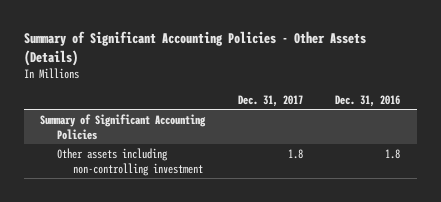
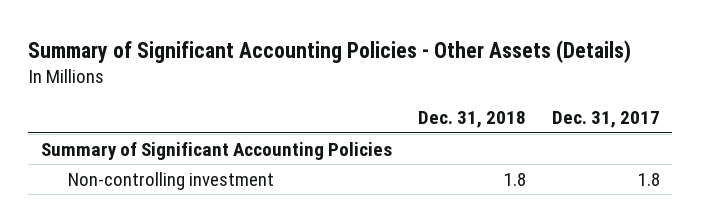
[335,94,401,107] Dec. 31, 2016 -> none
none -> [417,111,526,129] Dec. 31, 2018
[56,147,203,176] Other assets including non-controlling investment -> [68,171,275,190] Non-controlling investment

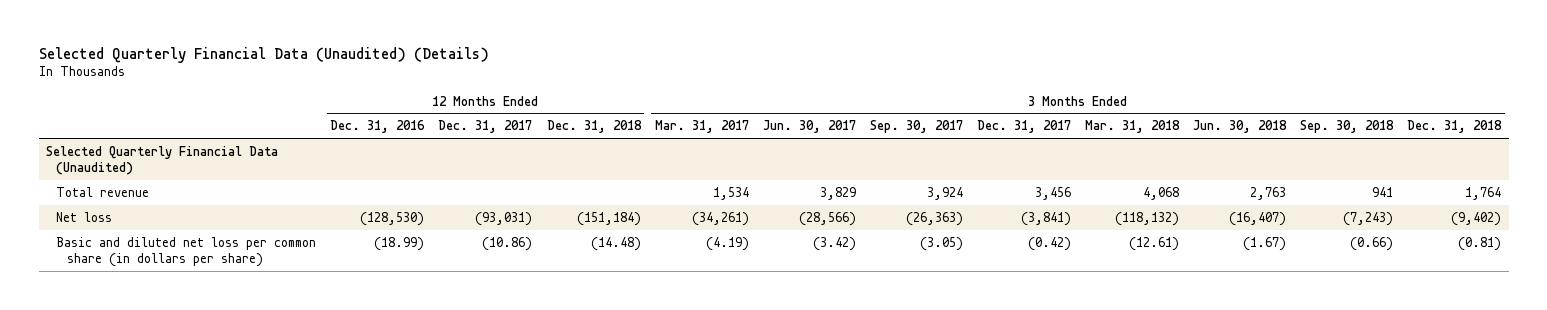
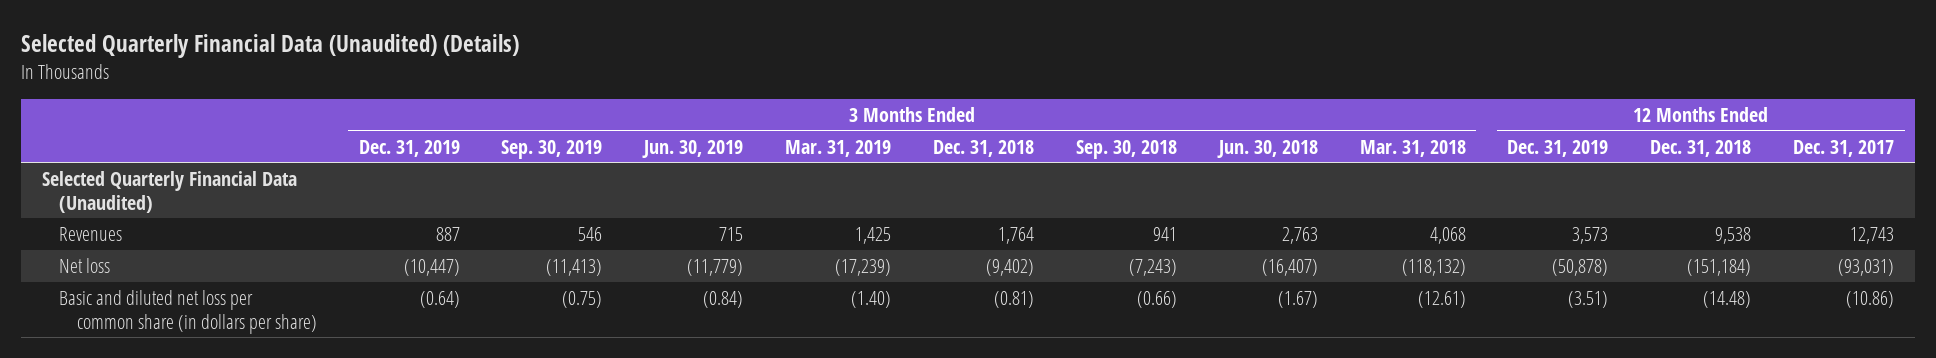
[330,120,426,134] Dec. 31, 2016 -> none
[654,120,749,134] Mar. 31, 2017 -> none
[762,120,856,134] Jun. 30, 2017 -> none
[869,120,963,134] Sep. 30, 2017 -> none
[976,120,1071,134] Dec. 31, 2017 -> none
none -> [358,139,460,157] Dec. 31, 2019
none -> [501,139,603,159] Sep. 30, 2019
none -> [642,139,744,158] Jun. 30, 2019
none -> [785,139,892,157] Mar. 31, 2019
none -> [1507,139,1609,157] Dec. 31, 2019
[56,186,150,197] Total revenue -> none
none -> [59,226,123,241] Revenues

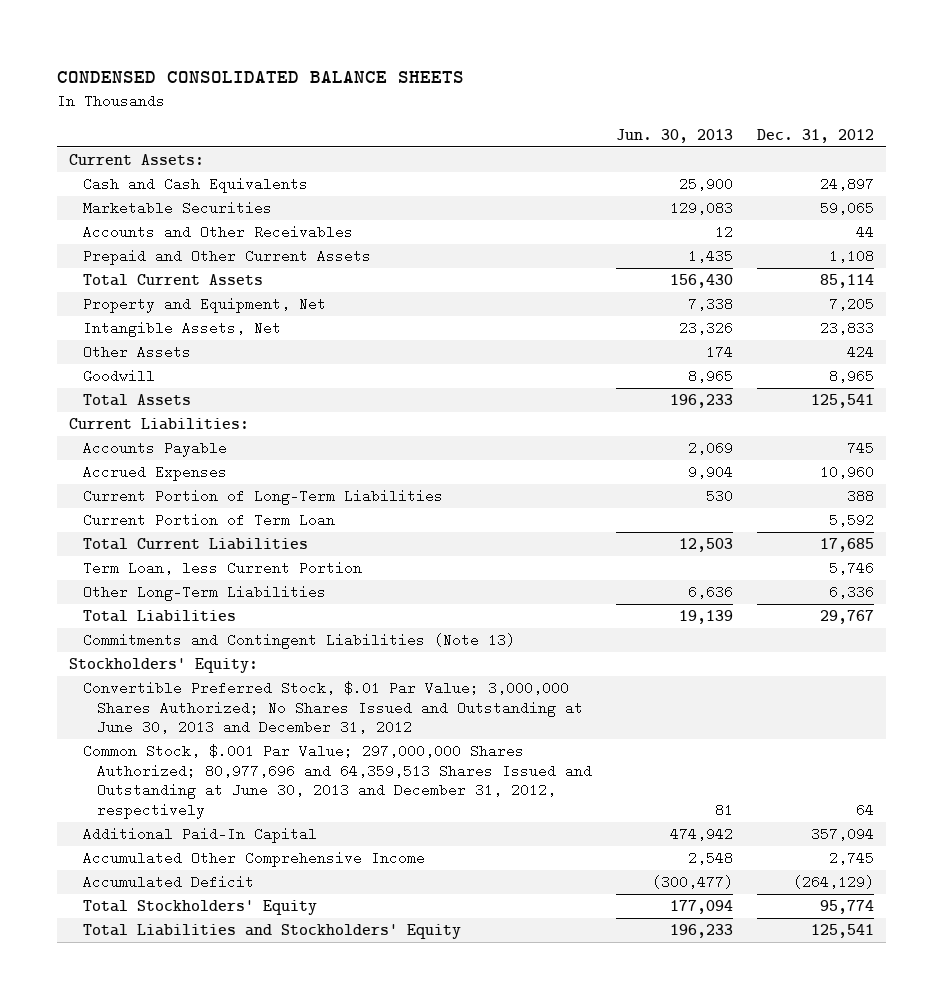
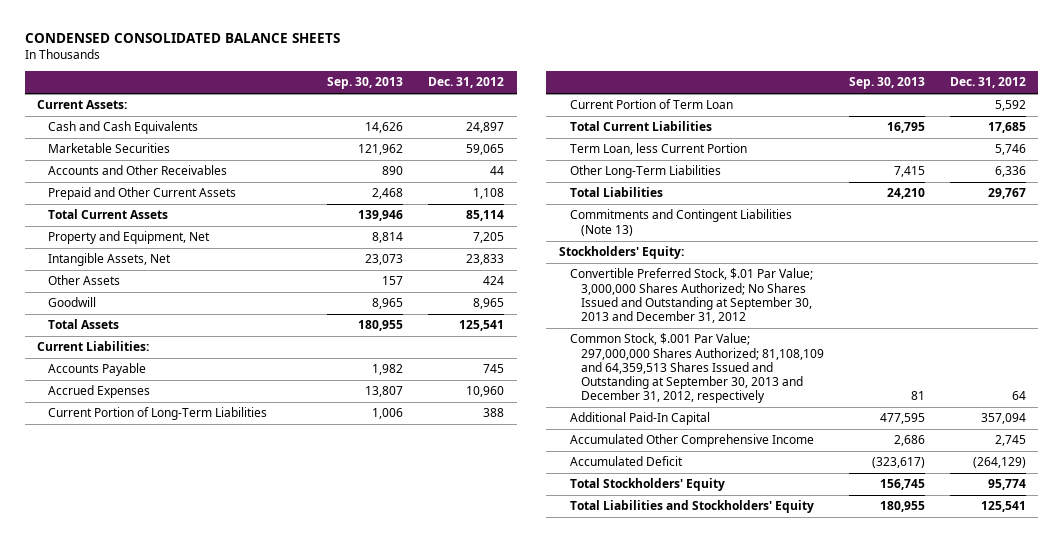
[616,128,734,143] Jun. 30, 2013 -> none
none -> [327,77,404,90] Sep. 30, 2013
[82,681,584,735] Convertible Preferred Stock, $.01 Par Value; 3,000,000 Shares Authorized; No Shares Issued and Outstanding at June 30, 2013 and December 31, 2012 -> [569,268,813,323] Convertible Preferred Stock, $.01 Par Value; 3,000,000 Shares Authorized; No Shares Issued and Outstanding at September 30, 2013 and December 31, 2012
[82,744,593,819] Common Stock, $.001 Par Value; 297,000,000 Shares Authorized; 80,977,696 and 64,359,513 Shares Issued and Outstanding at June 30, 2013 and December 31, 2012, respectively -> [569,333,825,403] Common Stock, $.001 Par Value; 297,000,000 Shares Authorized; 81,108,109 and 64,359,513 Shares Issued and Outstanding at September 30, 2013 and December 31, 2012, respectively

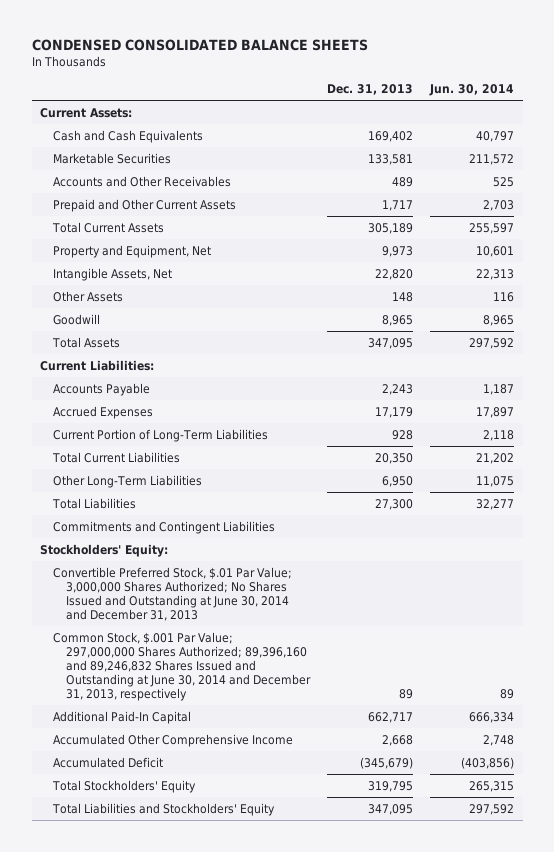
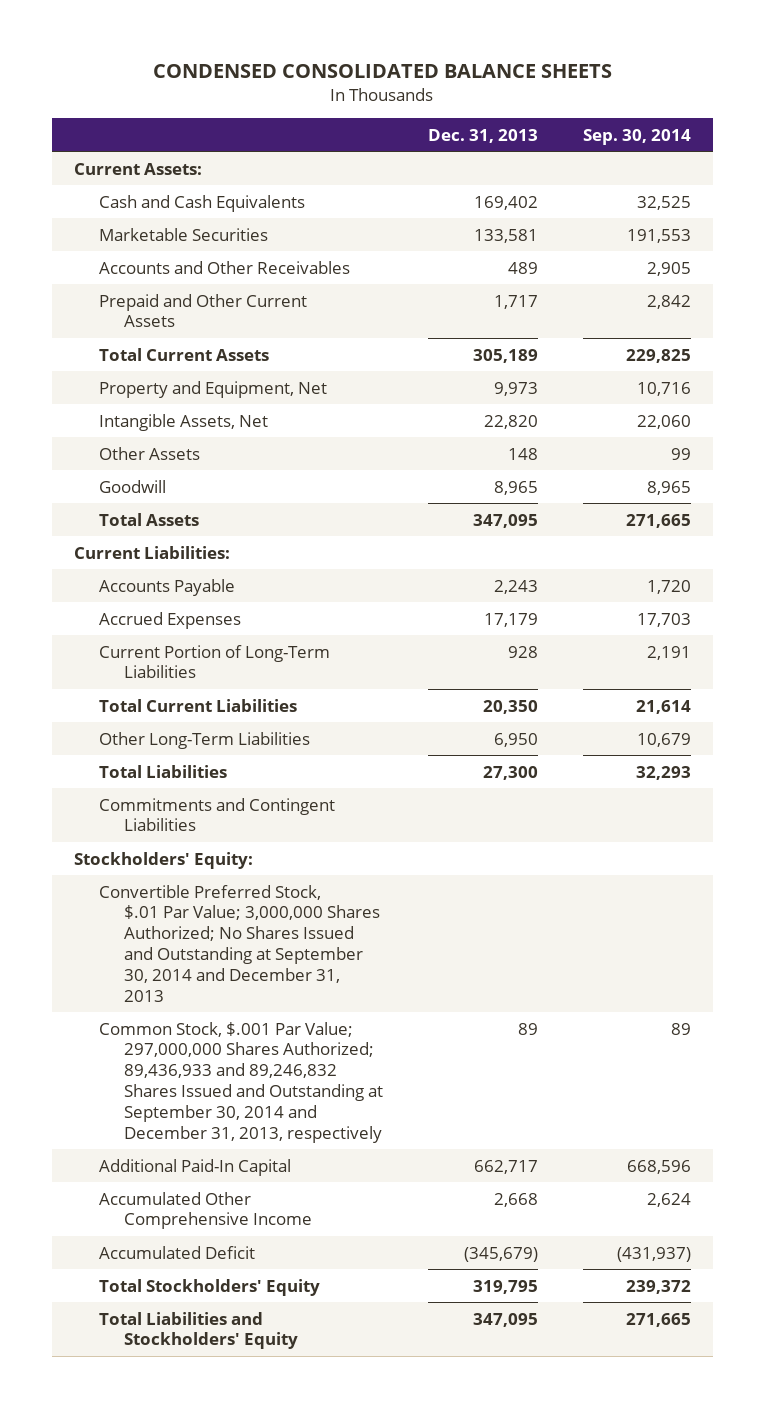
[429,84,515,97] Jun. 30, 2014 -> none
none -> [582,128,691,145] Sep. 30, 2014
[53,566,293,622] Convertible Preferred Stock, $.01 Par Value; 3,000,000 Shares Authorized; No Shares Issued and Outstanding at June 30, 2014 and December 31, 2013 -> [99,884,381,1002] Convertible Preferred Stock, $.01 Par Value; 3,000,000 Shares Authorized; No Shares Issued and Outstanding at September 30, 2014 and December 31, 2013
[53,631,312,702] Common Stock, $.001 Par Value; 297,000,000 Shares Authorized; 89,396,160 and 89,246,832 Shares Issued and Outstanding at June 30, 2014 and December 31, 2013, respectively -> [99,1021,384,1143] Common Stock, $.001 Par Value; 297,000,000 Shares Authorized; 89,436,933 and 89,246,832 Shares Issued and Outstanding at September 30, 2014 and December 31, 2013, respectively

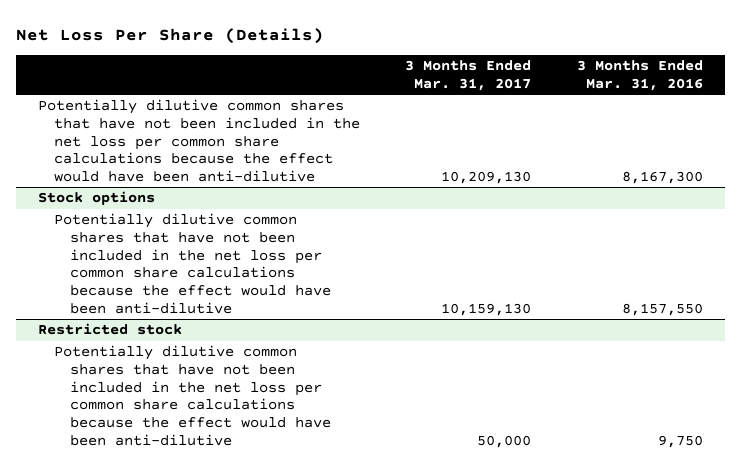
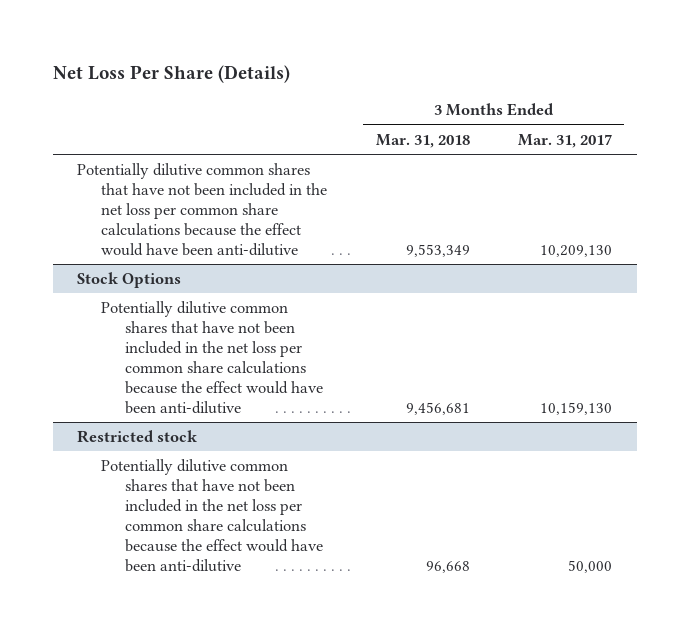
[576,60,703,91] 3 Months Ended Mar. 31, 2016 -> none
none -> [375,133,470,148] Mar. 31, 2018
[38,191,156,206] Stock options -> [77,272,182,289] Stock Options

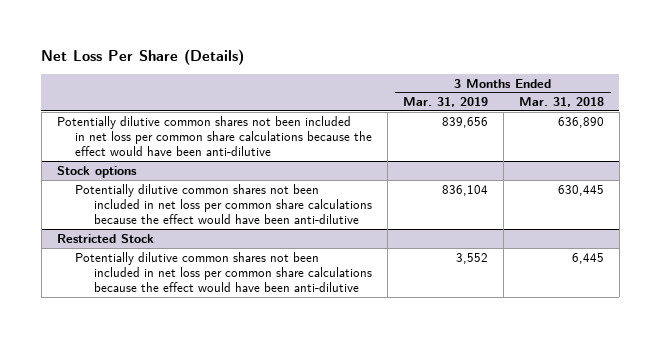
[518,133,613,148] Mar. 31, 2017 -> none
none -> [403,97,489,108] Mar. 31, 2019
[77,163,327,256] Potentially dilutive common shares that have not been included in the net loss per common share calculations because the effect would have been anti-dilutive -> [56,115,373,157] Potentially dilutive common shares not been included in net loss per common share calculations because the effect would have been anti-dilutive
[405,243,470,257] 9,553,349 -> [557,116,604,128] 636,890
[77,272,182,289] Stock Options -> [56,165,137,178] Stock options
[100,301,323,414] Potentially dilutive common shares that have not been included in the net loss per common share calculations because the effect would have been anti-dilutive -> [75,183,373,225] Potentially dilutive common shares not been included in net loss per common share calculations because the effect would have been anti-dilutive
[405,401,470,415] 9,456,681 -> [557,184,604,196] 630,445
[77,430,198,444] Restricted stock -> [56,233,154,243] Restricted Stock
[100,459,323,572] Potentially dilutive common shares that have not been included in the net loss per common share calculations because the effect would have been anti-dilutive -> [75,251,373,293] Potentially dilutive common shares not been included in net loss per common share calculations because the effect would have been anti-dilutive
[425,560,470,573] 96,668 -> [571,252,604,264] 6,445

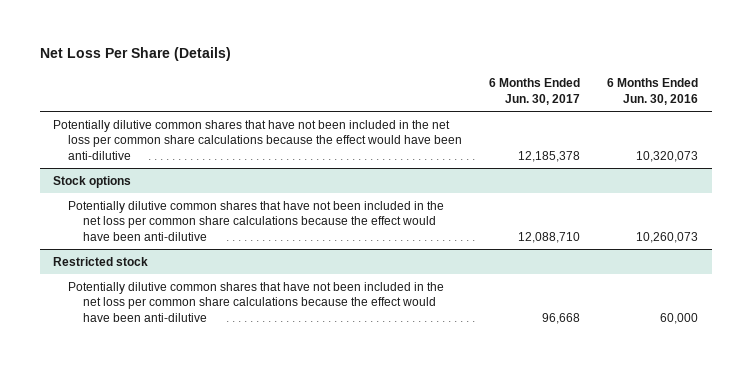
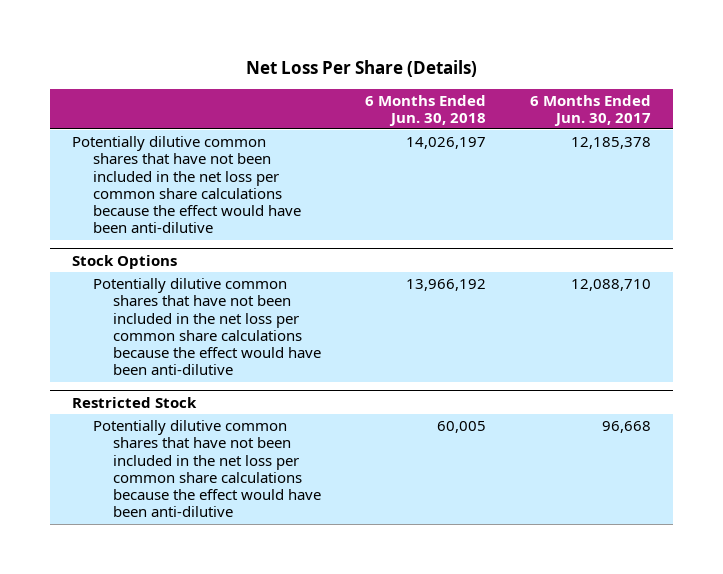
[607,78,699,106] 6 Months Ended Jun. 30, 2016 -> none
none -> [365,94,487,126] 6 Months Ended Jun. 30, 2018
[53,175,132,188] Stock options -> [72,254,178,269] Stock Options
[53,256,149,266] Restricted stock -> [72,396,198,408] Restricted Stock

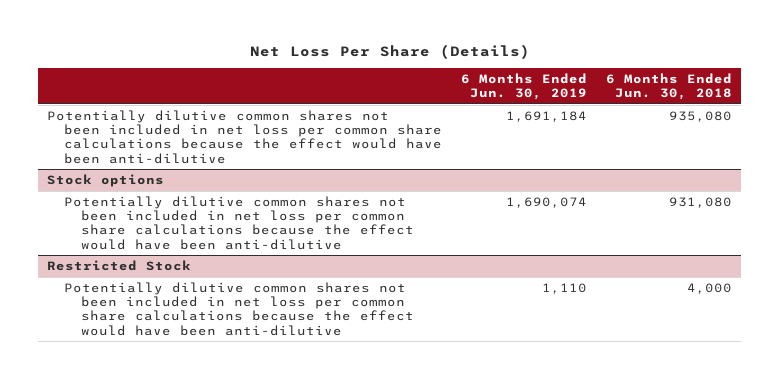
[529,94,651,126] 6 Months Ended Jun. 30, 2017 -> none
none -> [461,73,588,101] 6 Months Ended Jun. 30, 2019
[72,135,301,234] Potentially dilutive common shares that have not been included in the net loss per common share calculations because the effect would have been anti-dilutive -> [47,109,443,164] Potentially dilutive common shares not been included in net loss per common share calculations because the effect would have been anti-dilutive
[406,136,487,149] 14,026,197 -> [668,110,732,122] 935,080
[72,254,178,269] Stock Options -> [47,173,165,187] Stock options
[92,277,322,376] Potentially dilutive common shares that have not been included in the net loss per common share calculations because the effect would have been anti-dilutive -> [64,195,415,250] Potentially dilutive common shares not been included in net loss per common share calculations because the effect would have been anti-dilutive
[406,278,487,291] 13,966,192 -> [668,196,732,208] 931,080
[92,419,322,518] Potentially dilutive common shares that have not been included in the net loss per common share calculations because the effect would have been anti-dilutive -> [64,281,415,336] Potentially dilutive common shares not been included in net loss per common share calculations because the effect would have been anti-dilutive
[437,420,487,433] 60,005 -> [686,282,732,294] 4,000

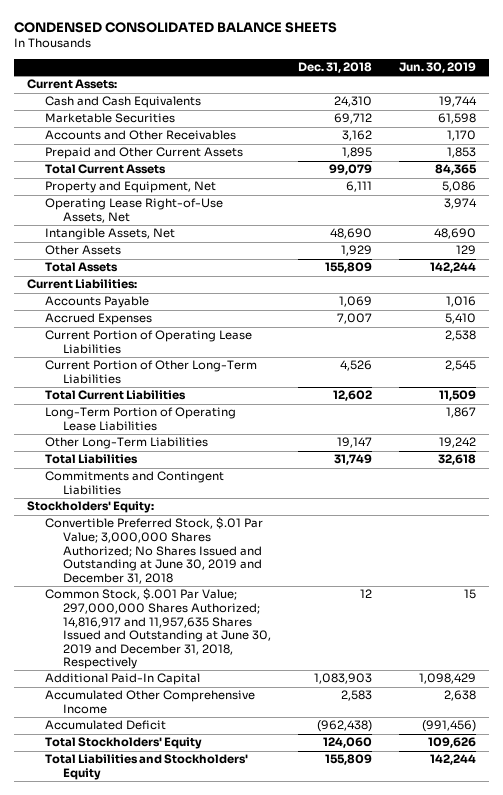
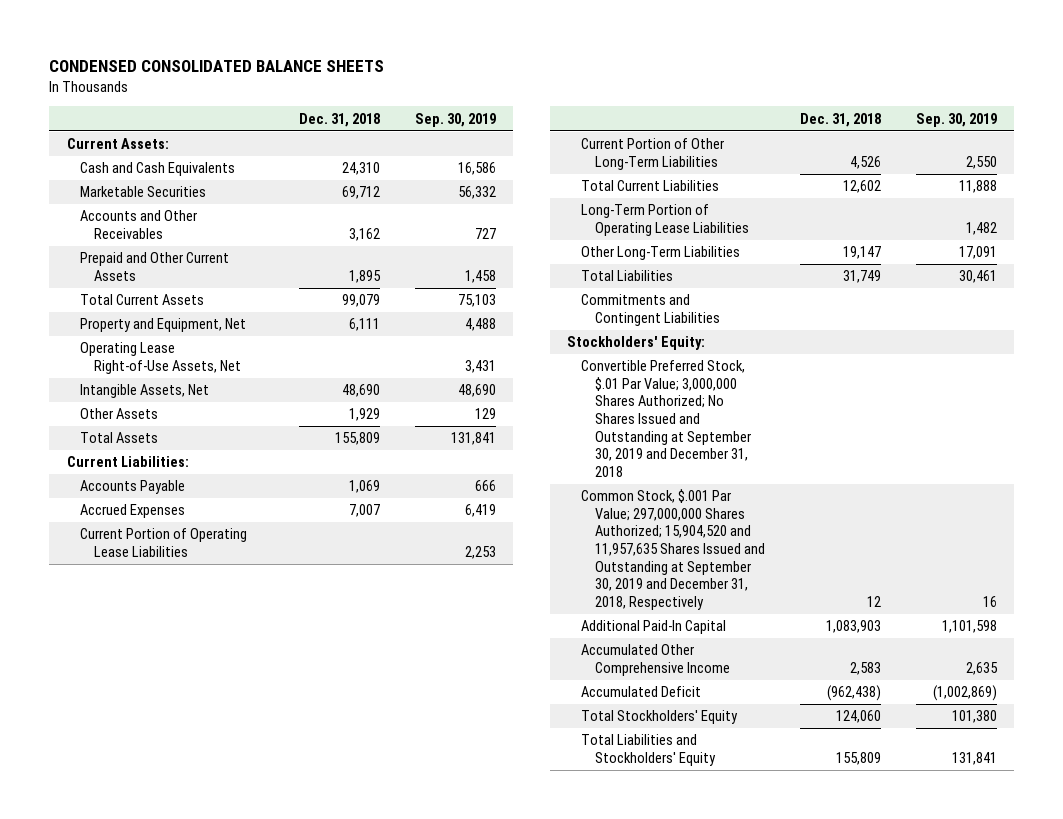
[398,61,476,73] Jun. 30, 2019 -> none
none -> [415,112,497,127] Sep. 30, 2019
[45,517,264,584] Convertible Preferred Stock, $.01 Par Value; 3,000,000 Shares Authorized; No Shares Issued and Outstanding at June 30, 2019 and December 31, 2018 -> [581,360,751,477] Convertible Preferred Stock, $.01 Par Value; 3,000,000 Shares Authorized; No Shares Issued and Outstanding at September 30, 2019 and December 31, 2018
[45,588,271,670] Common Stock, $.001 Par Value; 297,000,000 Shares Authorized; 14,816,917 and 11,957,635 Shares Issued and Outstanding at June 30, 2019 and December 31, 2018, Respectively -> [581,489,765,610] Common Stock, $.001 Par Value; 297,000,000 Shares Authorized; 15,904,520 and 11,957,635 Shares Issued and Outstanding at September 30, 2019 and December 31, 2018, Respectively

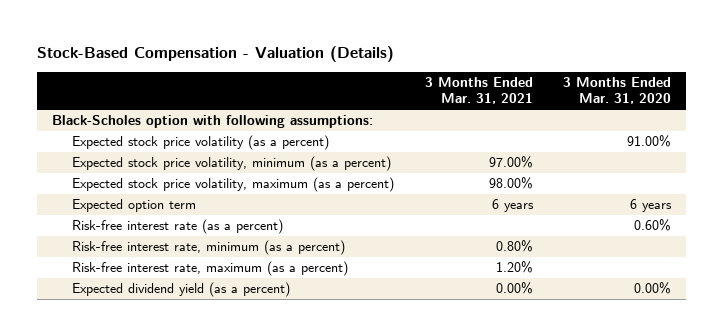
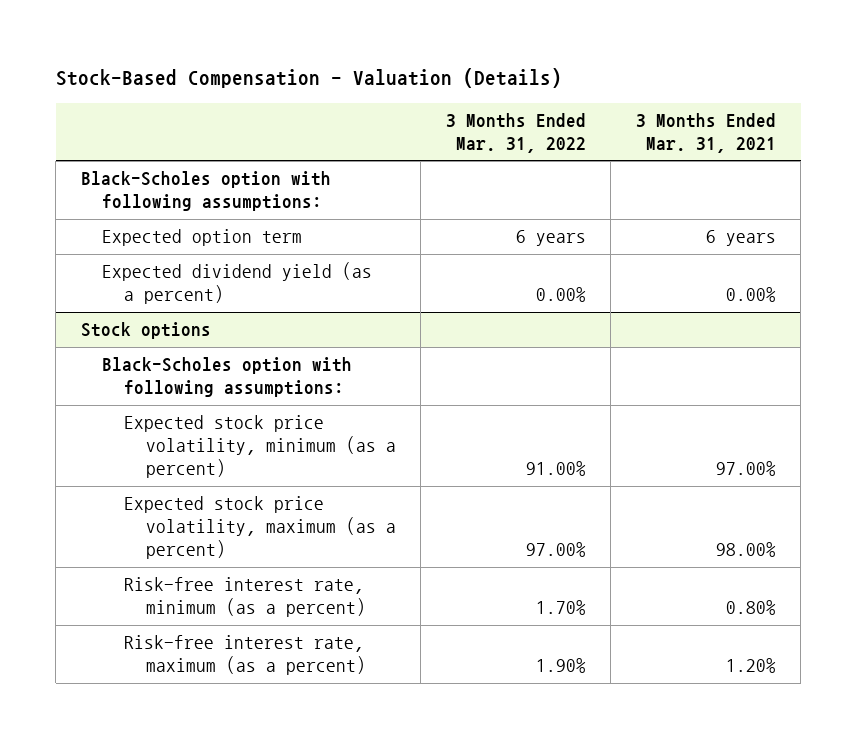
[563,76,672,105] 3 Months Ended Mar. 31, 2020 -> none
none -> [445,112,586,153] 3 Months Ended Mar. 31, 2022
[72,135,330,151] Expected stock price volatility (as a percent) -> none
[72,199,197,213] Expected option term -> [102,229,303,247] Expected option term
[72,282,291,298] Expected dividend yield (as a percent) -> [102,262,373,305] Expected dividend yield (as a percent)
none -> [80,322,211,340] Stock options
none -> [102,357,353,398] Black-Scholes option with following assumptions:
[72,219,284,235] Risk-free interest rate (as a percent) -> none

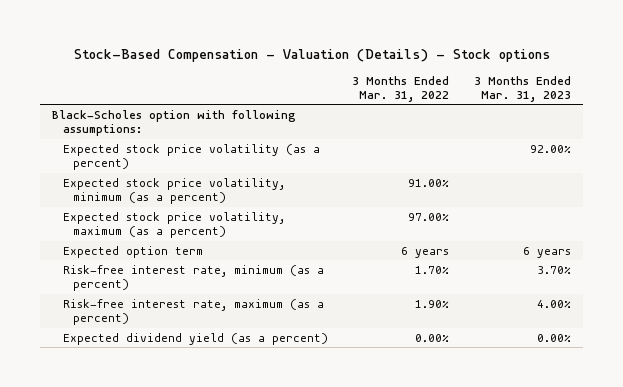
[55,68,562,89] Stock-Based Compensation - Valuation (Details) -> [73,48,550,62] Stock-Based Compensation - Valuation (Details) - Stock options
[635,112,776,153] 3 Months Ended Mar. 31, 2021 -> none
none -> [473,75,571,102] 3 Months Ended Mar. 31, 2023
[80,322,211,340] Stock options -> none
[102,357,353,398] Black-Scholes option with following assumptions: -> none
none -> [62,143,320,171] Expected stock price volatility (as a percent)
[102,229,303,247] Expected option term -> [62,245,203,258] Expected option term
[102,262,373,305] Expected dividend yield (as a percent) -> [62,332,328,345] Expected dividend yield (as a percent)

